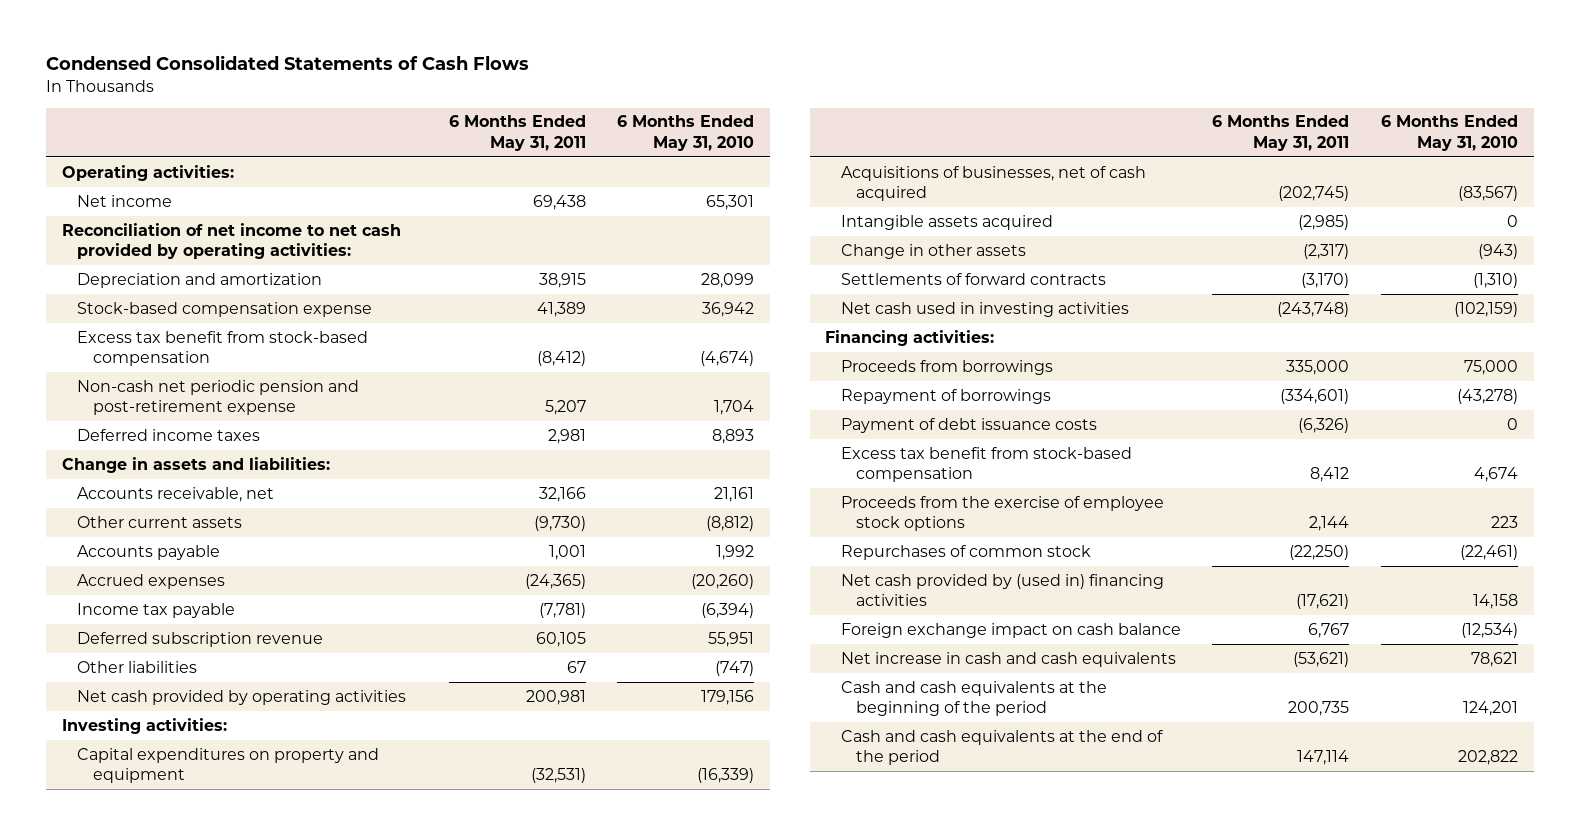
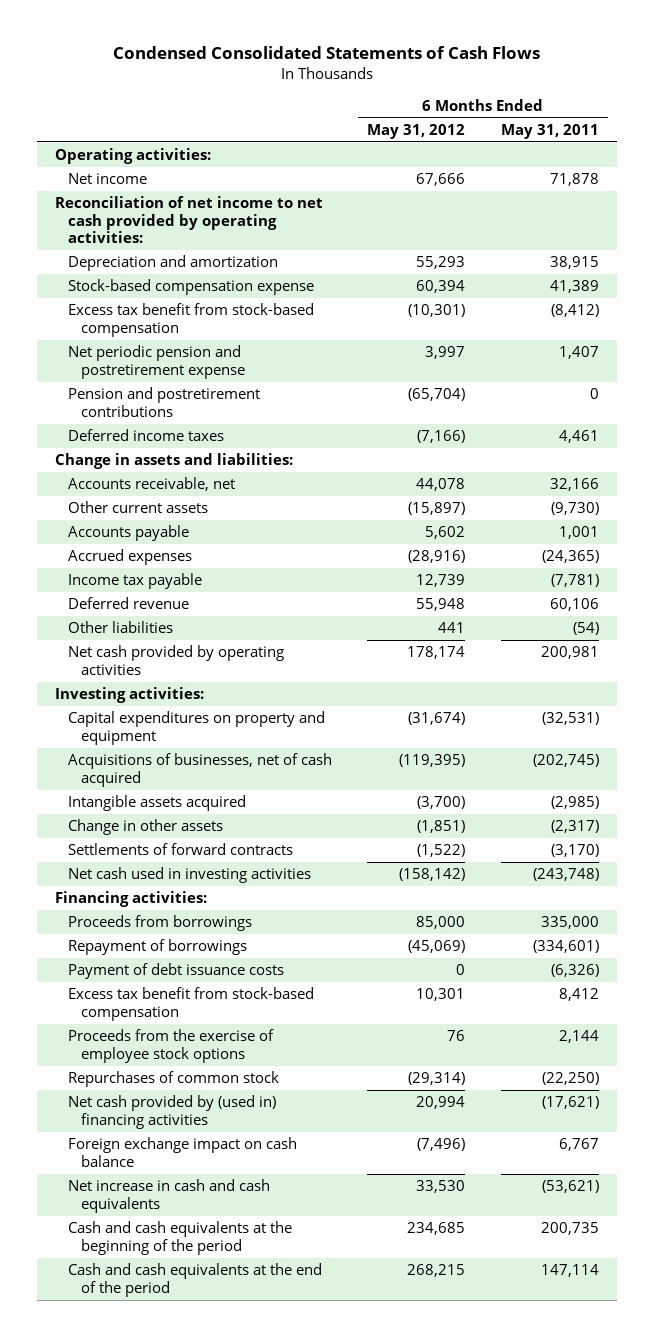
[617,115,755,151] 6 Months Ended May 31, 2010 -> none
none -> [367,123,466,139] May 31, 2012
[532,194,586,210] 69,438 -> [550,173,600,187] 71,878
[77,379,360,416] Non-cash net periodic pension and post-retirement expense -> [67,345,245,379] Net periodic pension and postretirement expense
[544,400,586,416] 5,207 -> [559,346,600,360] 1,407
none -> [67,387,260,417] Pension and postretirement contributions
[547,428,586,444] 2,981 -> [559,430,600,444] 4,461
[77,631,324,647] Deferred subscription revenue -> [67,597,189,610] Deferred revenue
[535,631,586,647] 60,105 -> [550,598,600,612] 60,106
[566,660,586,673] 67 -> [573,622,600,636] (54)

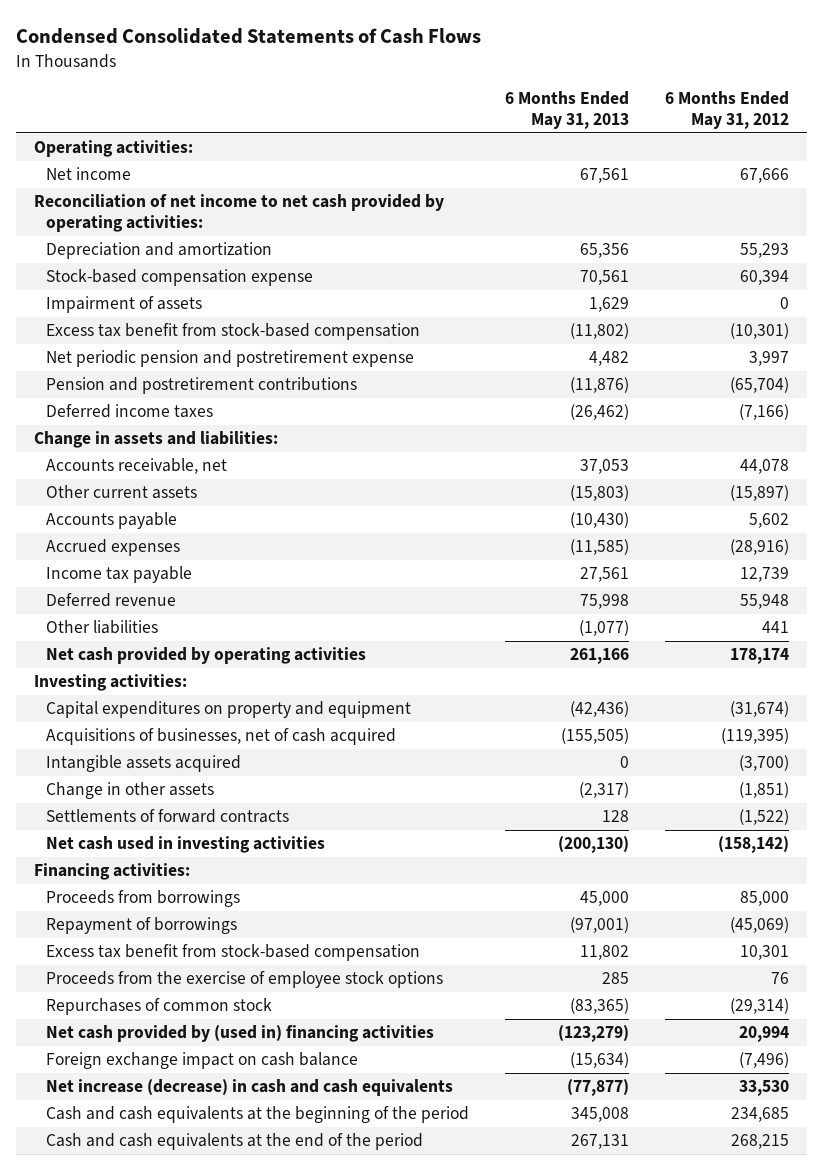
[501,123,600,139] May 31, 2011 -> none
none -> [505,91,630,130] 6 Months Ended May 31, 2013
none -> [46,296,203,314] Impairment of assets
[67,963,284,980] Payment of debt issuance costs -> none
[67,1179,270,1213] Net increase in cash and cash equivalents -> [46,1079,454,1097] Net increase (decrease) in cash and cash equivalents

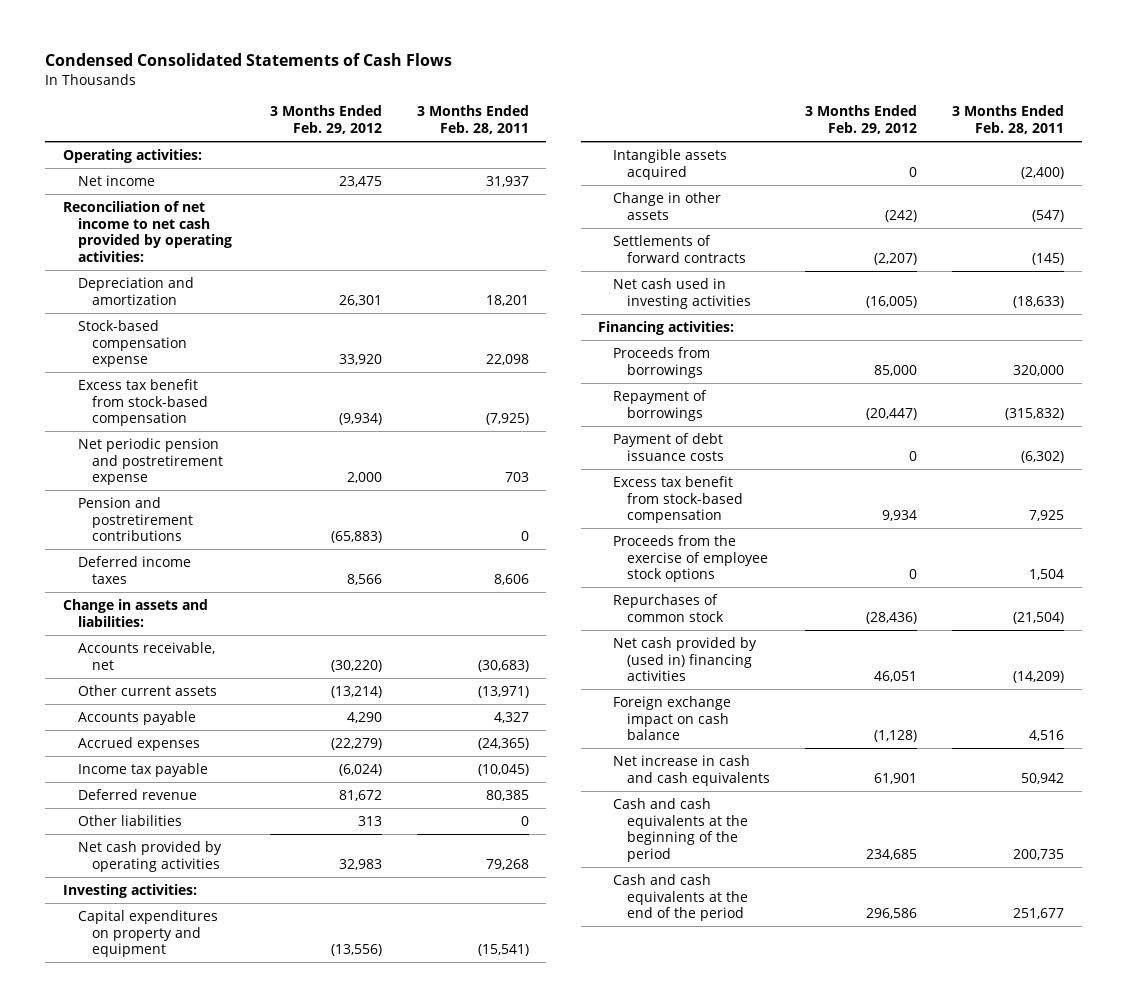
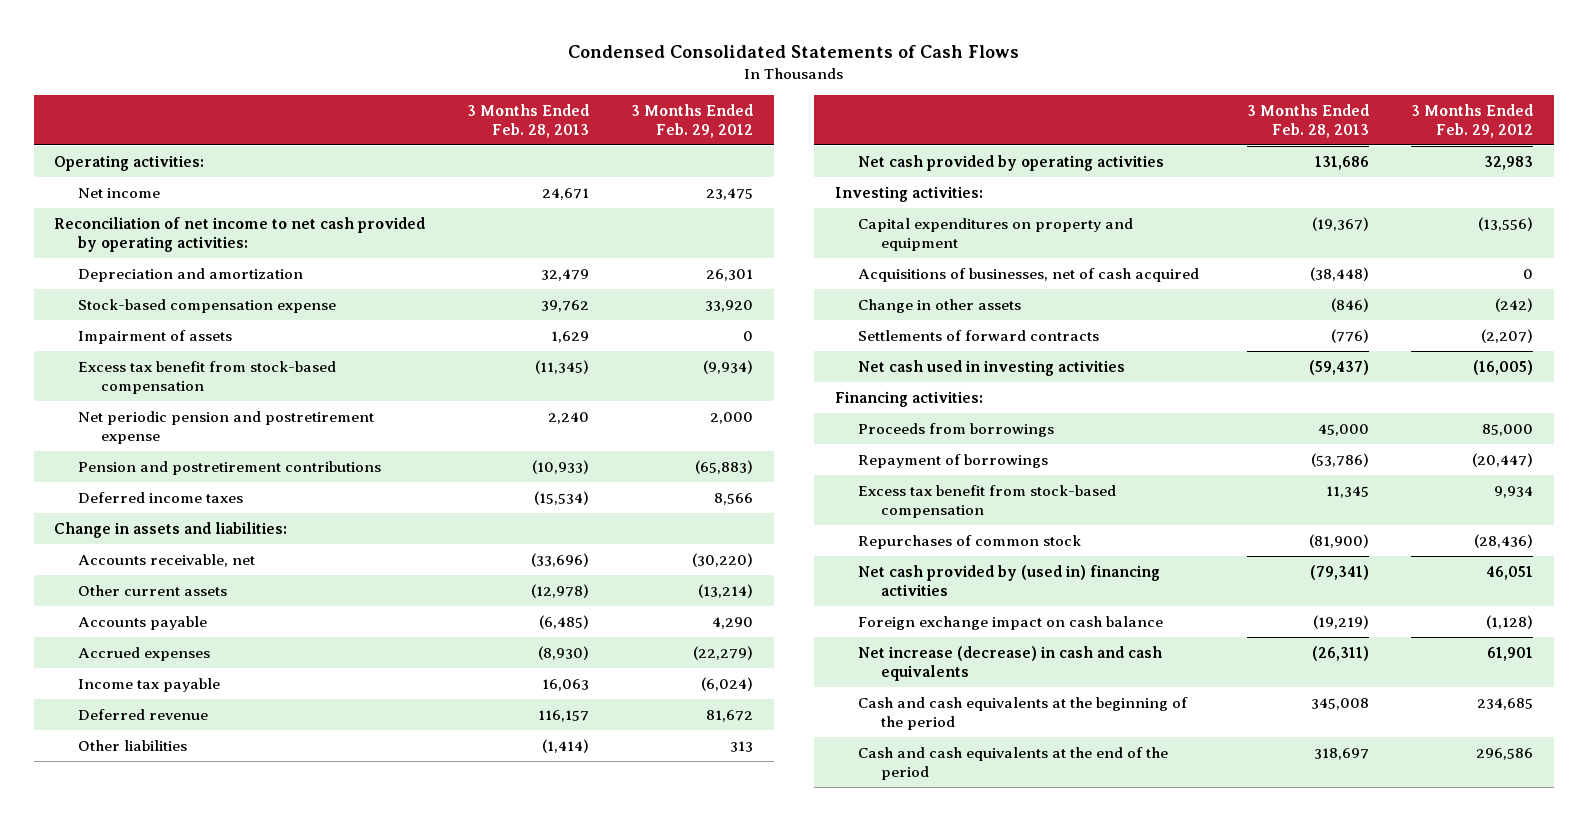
[417,105,530,134] 3 Months Ended Feb. 28, 2011 -> none
none -> [467,103,590,138] 3 Months Ended Feb. 28, 2013
none -> [77,329,232,344] Impairment of assets
[612,148,727,180] Intangible assets acquired -> none
none -> [857,267,1199,282] Acquisitions of businesses, net of cash acquired
[612,432,725,461] Payment of debt issuance costs -> none
[612,534,769,583] Proceeds from the exercise of employee stock options -> none
[612,754,771,786] Net increase in cash and cash equivalents -> [857,645,1162,681] Net increase (decrease) in cash and cash equivalents

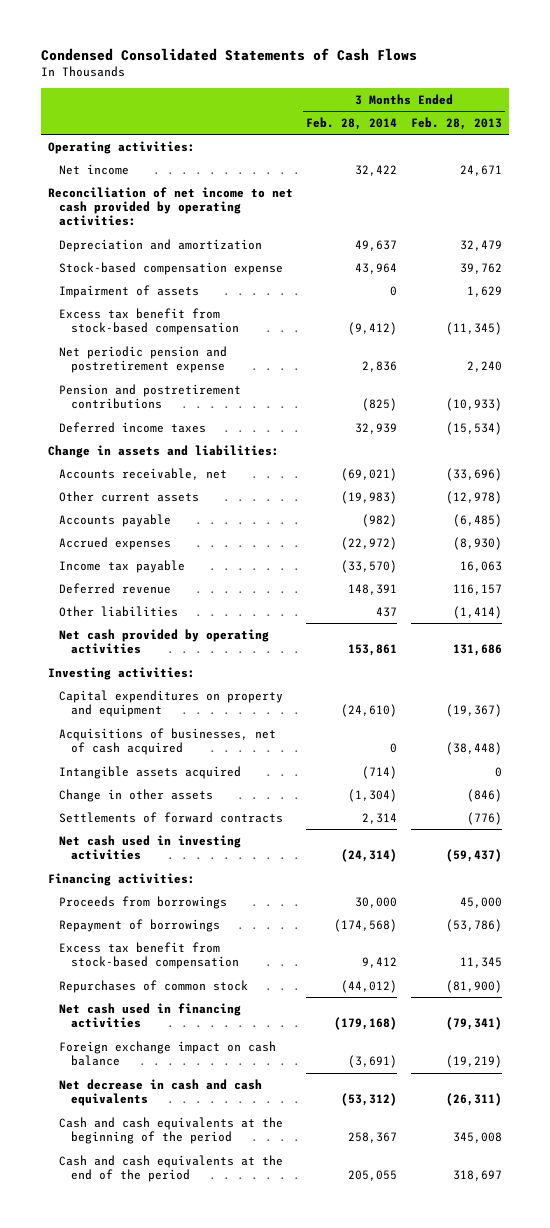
[631,103,754,138] 3 Months Ended Feb. 29, 2012 -> none
none -> [306,117,398,131] Feb. 28, 2014
none -> [59,765,242,779] Intangible assets acquired
[857,564,1160,596] Net cash provided by (used in) financing activities -> [59,1002,242,1029] Net cash used in financing activities
[857,645,1162,681] Net increase (decrease) in cash and cash equivalents -> [59,1078,263,1107] Net decrease in cash and cash equivalents

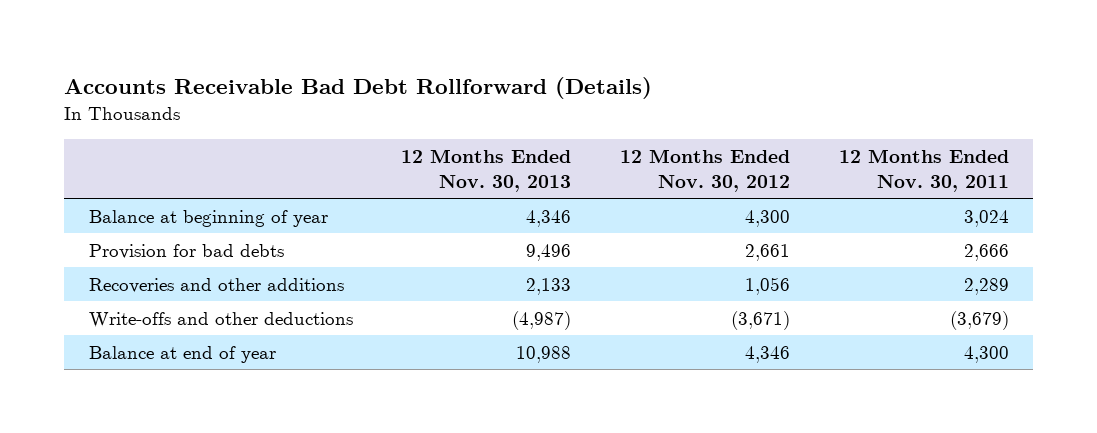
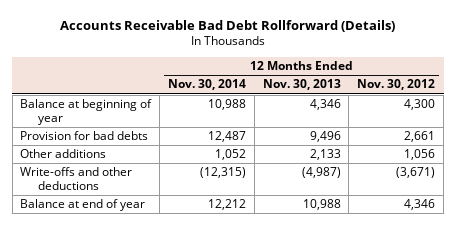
[838,148,1009,192] 12 Months Ended Nov. 30, 2011 -> none
none -> [168,79,247,91] Nov. 30, 2014
[88,277,344,293] Recoveries and other additions -> [20,149,107,159] Other additions

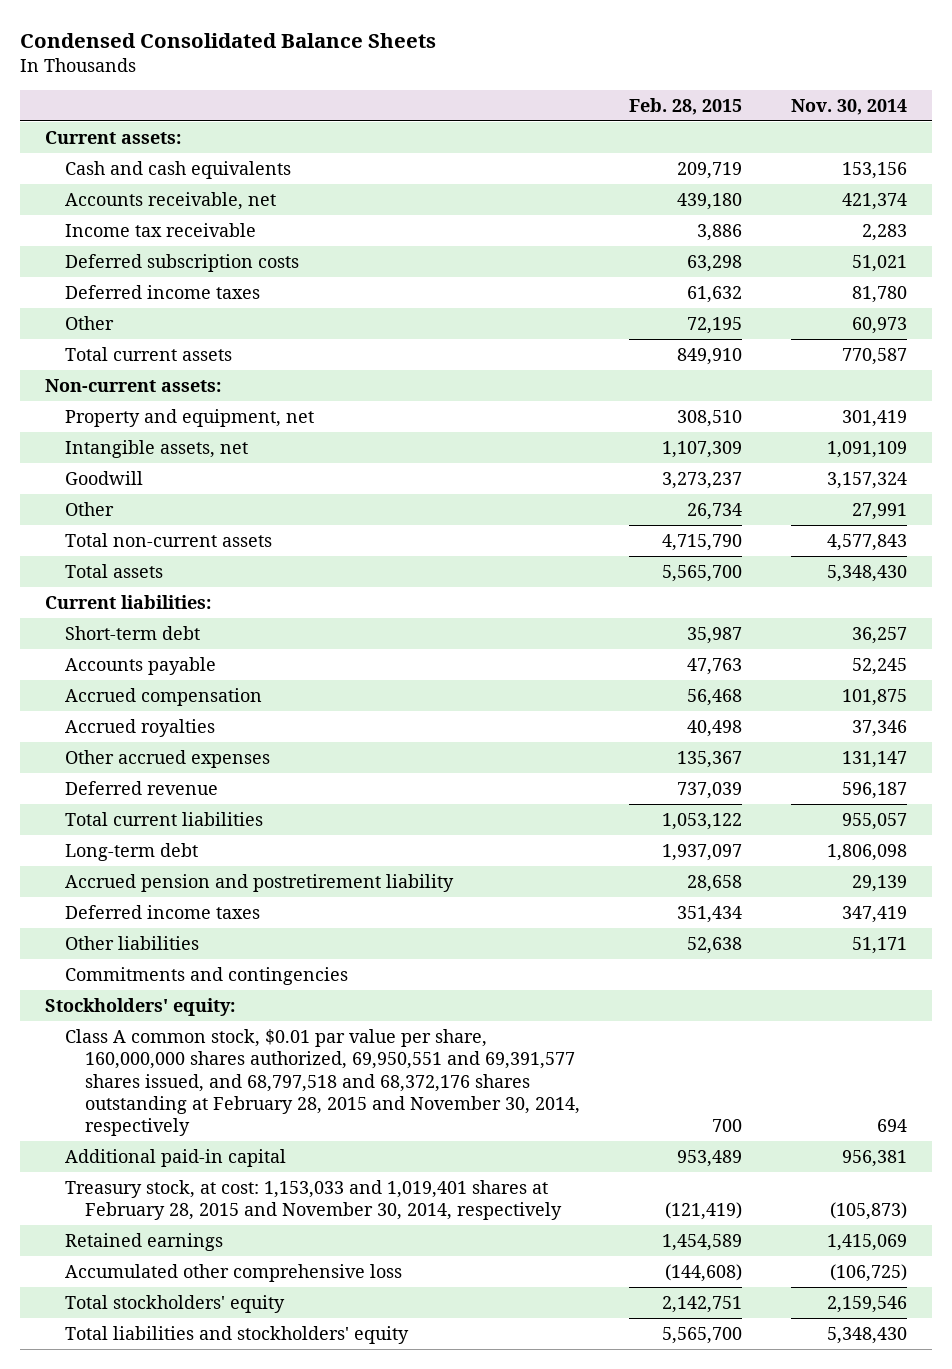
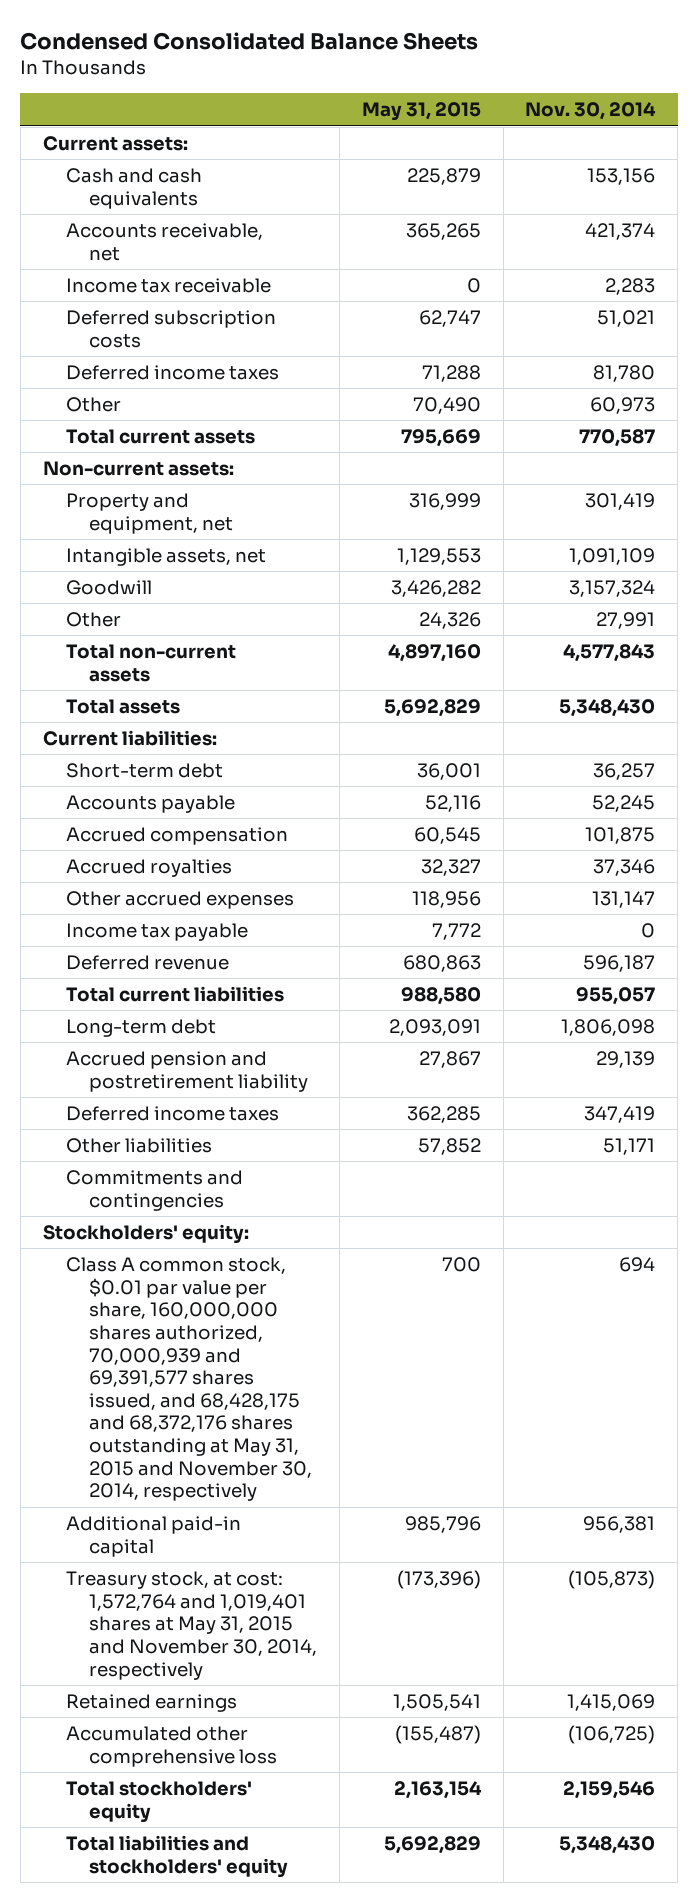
[629,97,743,115] Feb. 28, 2015 -> none
none -> [361,102,481,122] May 31, 2015
none -> [66,923,249,942] Income tax payable
[64,1028,580,1137] Class A common stock, $0.01 par value per share, 160,000,000 shares authorized, 69,950,551 and 69,391,577 shares issued, and 68,797,518 and 68,372,176 shares outstanding at February 28, 2015 and November 30, 2014, respectively -> [66,1257,313,1502] Class A common stock, $0.01 par value per share, 160,000,000 shares authorized, 70,000,939 and 69,391,577 shares issued, and 68,428,175 and 68,372,176 shares outstanding at May 31, 2015 and November 30, 2014, respectively
[64,1179,562,1221] Treasury stock, at cost: 1,153,033 and 1,019,401 shares at February 28, 2015 and November 30, 2014, respectively -> [66,1571,318,1680] Treasury stock, at cost: 1,572,764 and 1,019,401 shares at May 31, 2015 and November 30, 2014, respectively

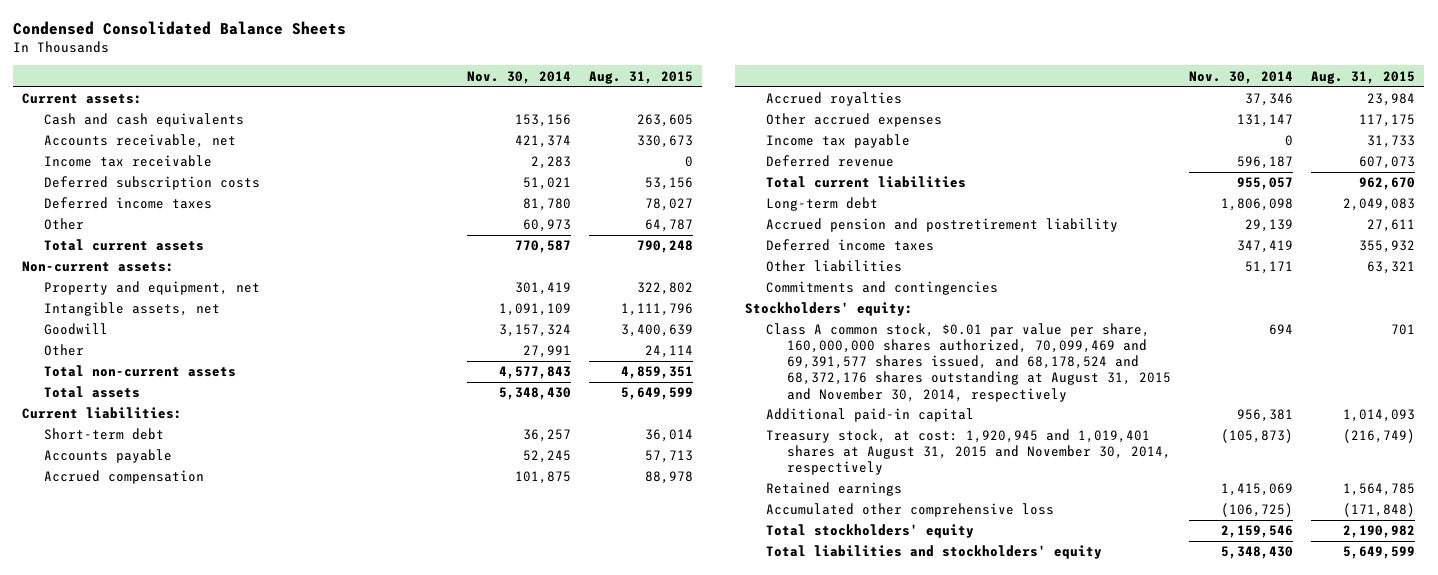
[361,102,481,122] May 31, 2015 -> none
none -> [588,70,693,84] Aug. 31, 2015
[66,1257,313,1502] Class A common stock, $0.01 par value per share, 160,000,000 shares authorized, 70,000,939 and 69,391,577 shares issued, and 68,428,175 and 68,372,176 shares outstanding at May 31, 2015 and November 30, 2014, respectively -> [765,323,1171,402] Class A common stock, $0.01 par value per share, 160,000,000 shares authorized, 70,099,469 and 69,391,577 shares issued, and 68,178,524 and 68,372,176 shares outstanding at August 31, 2015 and November 30, 2014, respectively
[66,1571,318,1680] Treasury stock, at cost: 1,572,764 and 1,019,401 shares at May 31, 2015 and November 30, 2014, respectively -> [765,429,1171,476] Treasury stock, at cost: 1,920,945 and 1,019,401 shares at August 31, 2015 and November 30, 2014, respectively

